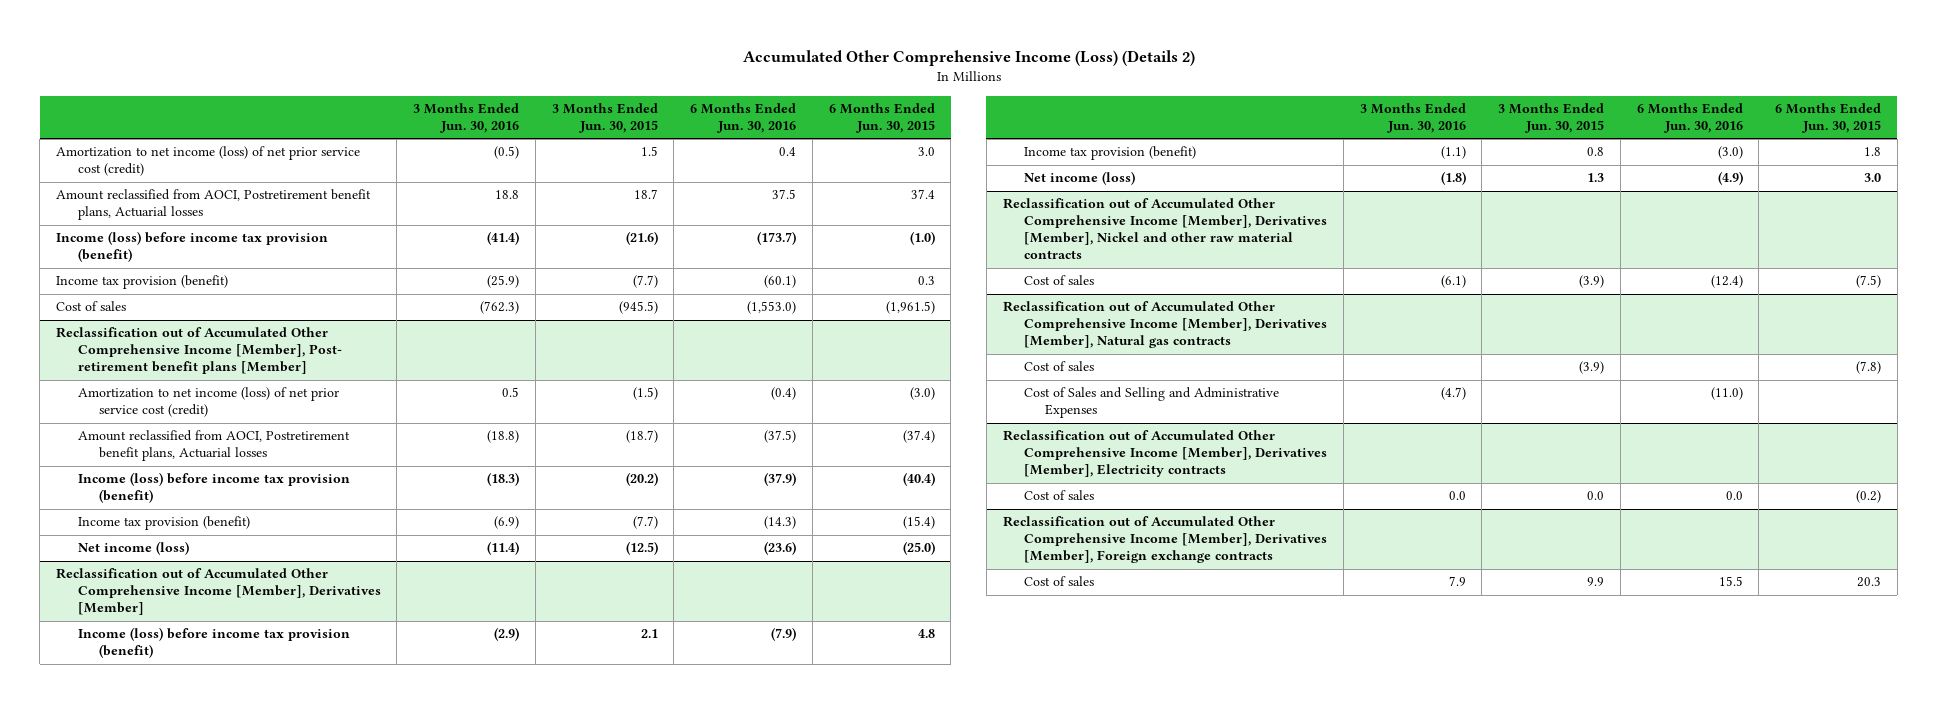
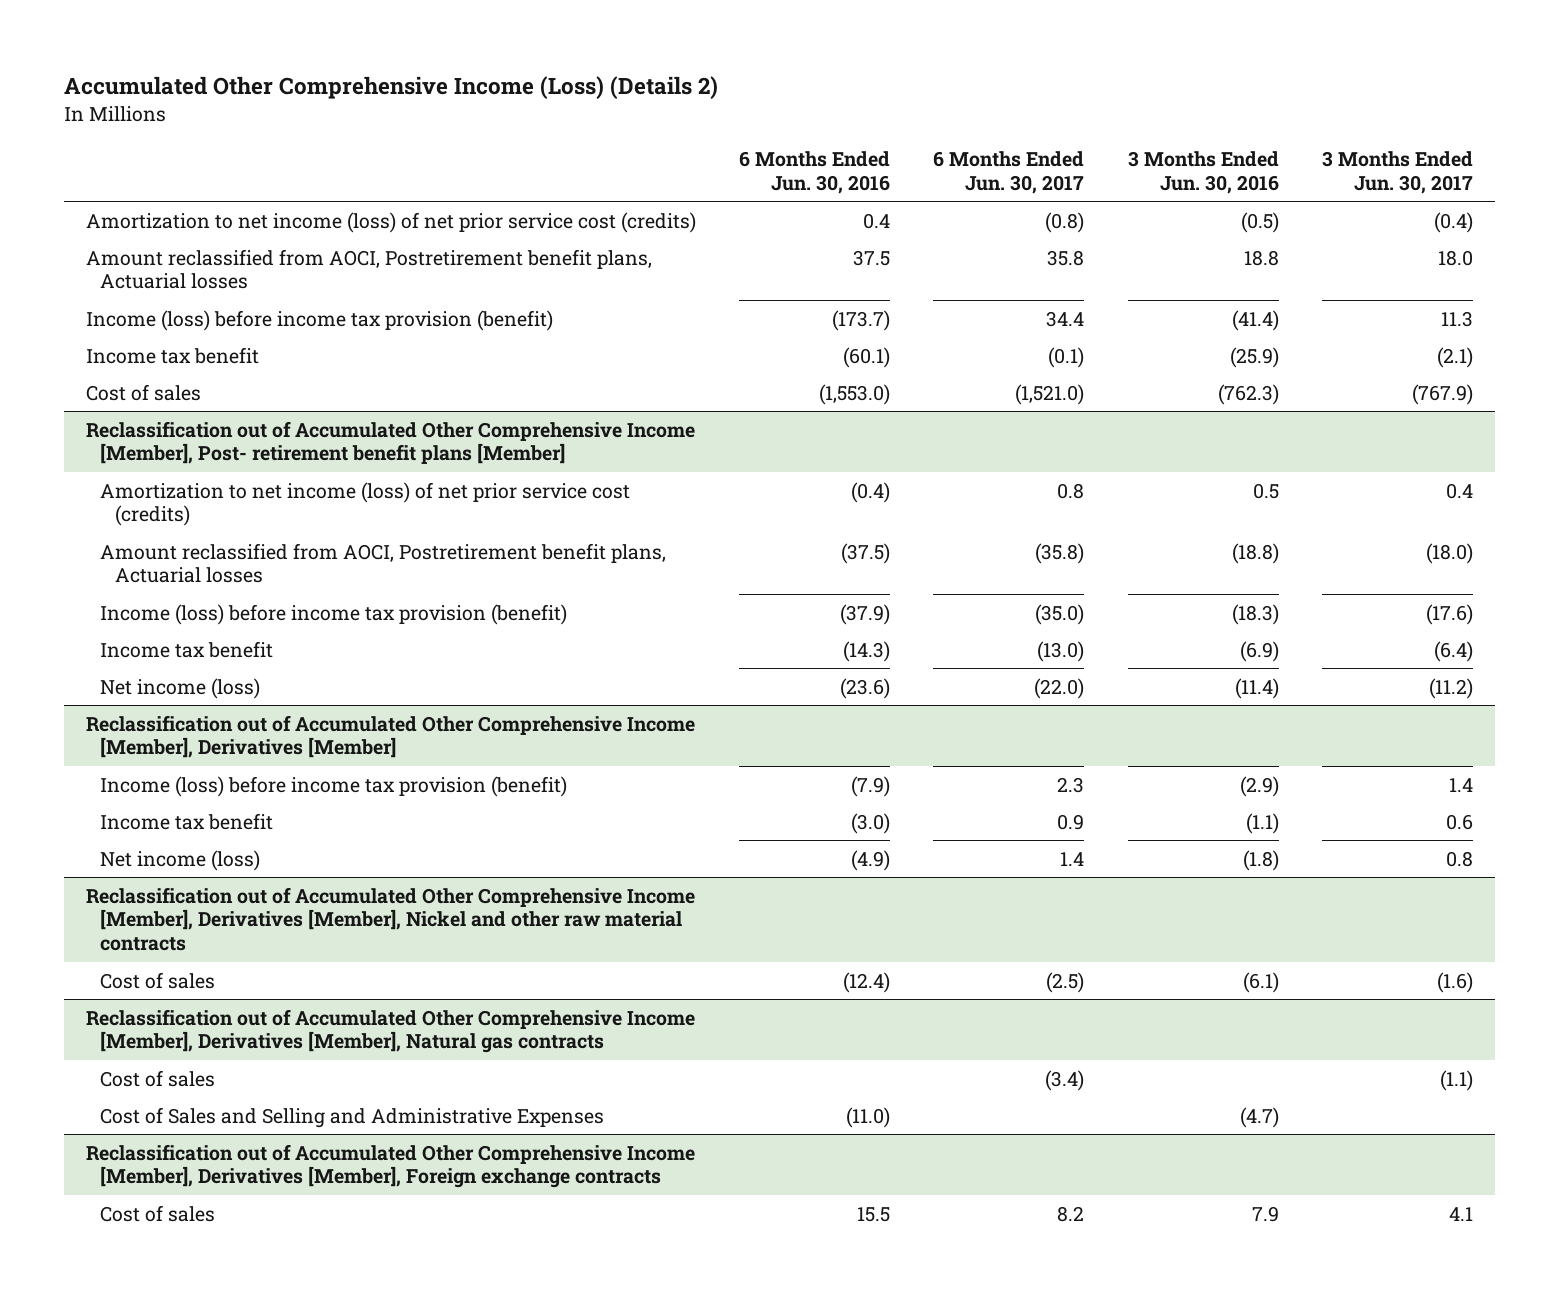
[551,103,658,134] 3 Months Ended Jun. 30, 2015 -> none
[828,103,935,134] 6 Months Ended Jun. 30, 2015 -> none
none -> [933,150,1085,194] 6 Months Ended Jun. 30, 2017
none -> [1322,150,1474,194] 3 Months Ended Jun. 30, 2017
[56,146,361,177] Amortization to net income (loss) of net prior service cost (credit) -> [85,211,696,233] Amortization to net income (loss) of net prior service cost (credits)
[56,275,229,290] Income tax provision (benefit) -> [85,346,259,364] Income tax benefit
[77,387,339,418] Amortization to net income (loss) of net prior service cost (credit) -> [100,481,631,527] Amortization to net income (loss) of net prior service cost (credits)
[77,516,250,531] Income tax provision (benefit) -> [100,640,274,658] Income tax benefit
[1024,146,1197,161] Income tax provision (benefit) -> [100,812,274,830] Income tax benefit
[1002,430,1328,478] Reclassification out of Accumulated Other Comprehensive Income [Member], Derivatives [Member], Electricity contracts -> none
[1024,490,1095,501] Cost of sales -> none

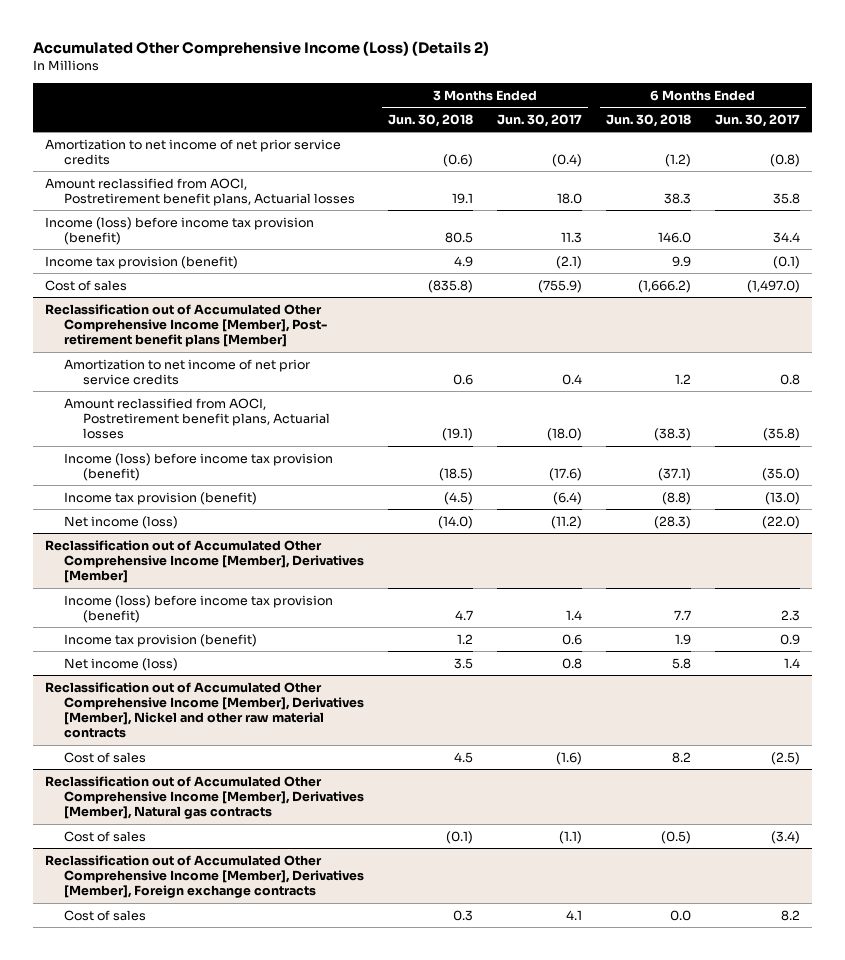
[738,150,890,194] 6 Months Ended Jun. 30, 2016 -> none
[1127,150,1279,194] 3 Months Ended Jun. 30, 2016 -> none
none -> [388,113,474,127] Jun. 30, 2018
none -> [605,113,691,127] Jun. 30, 2018
[85,211,696,233] Amortization to net income (loss) of net prior service cost (credits) -> [45,138,342,165] Amortization to net income of net prior service credits
[85,346,259,364] Income tax benefit -> [45,255,239,269] Income tax provision (benefit)
[1015,383,1085,405] (1,521.0) -> [746,279,800,293] (1,497.0)
[1412,383,1474,405] (767.9) -> [537,279,582,293] (755.9)
[100,481,631,527] Amortization to net income (loss) of net prior service cost (credits) -> [64,358,311,385] Amortization to net income of net prior service credits
[100,640,274,658] Income tax benefit -> [64,491,258,505] Income tax provision (benefit)
[100,812,274,830] Income tax benefit -> [64,633,258,647] Income tax provision (benefit)
[100,1106,605,1128] Cost of Sales and Selling and Administrative Expenses -> none

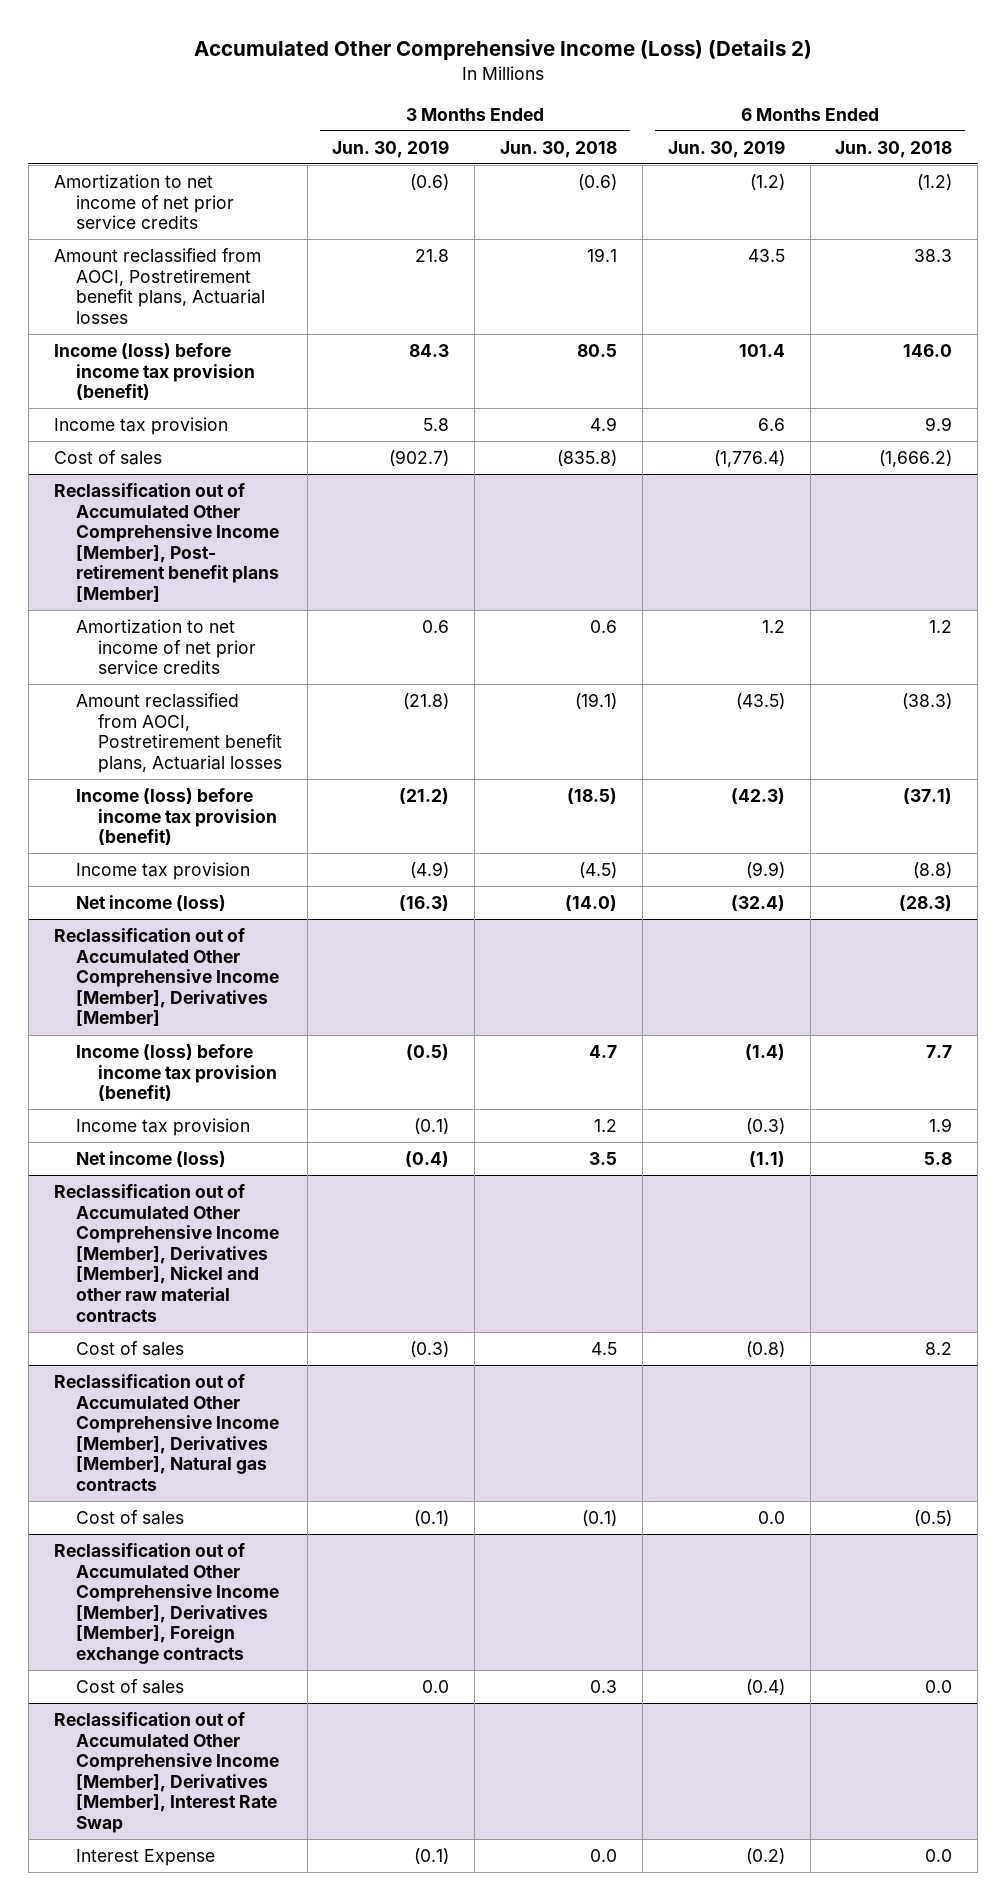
[496,113,582,127] Jun. 30, 2017 -> none
[714,113,800,127] Jun. 30, 2017 -> none
none -> [332,139,450,158] Jun. 30, 2019
none -> [667,139,785,158] Jun. 30, 2019
[45,255,239,269] Income tax provision (benefit) -> [53,417,228,436] Income tax provision
[64,491,258,505] Income tax provision (benefit) -> [75,862,250,881] Income tax provision
[64,633,258,647] Income tax provision (benefit) -> [75,1118,250,1137] Income tax provision
none -> [53,1712,279,1834] Reclassification out of Accumulated Other Comprehensive Income [Member], Derivatives [Member], Interest Rate Swap
none -> [75,1849,215,1867] Interest Expense

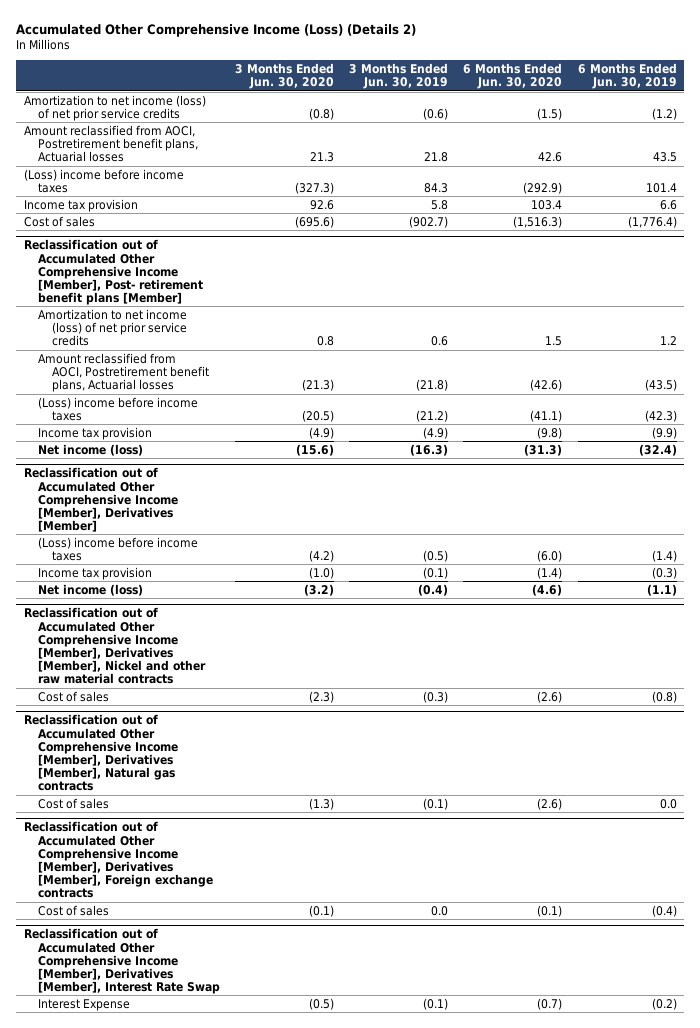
[500,140,618,158] Jun. 30, 2018 -> none
[835,140,953,158] Jun. 30, 2018 -> none
none -> [234,62,334,90] 3 Months Ended Jun. 30, 2020
none -> [463,62,563,90] 6 Months Ended Jun. 30, 2020
[53,174,234,230] Amortization to net income of net prior service credits -> [23,94,206,121] Amortization to net income (loss) of net prior service credits
[53,343,255,401] Income (loss) before income tax provision (benefit) -> [23,168,184,193] (Loss) income before income taxes
[75,619,256,675] Amortization to net income of net prior service credits -> [37,308,187,347] Amortization to net income (loss) of net prior service credits
[75,788,277,846] Income (loss) before income tax provision (benefit) -> [37,396,198,421] (Loss) income before income taxes
[75,1044,277,1102] Income (loss) before income tax provision (benefit) -> [37,536,198,561] (Loss) income before income taxes

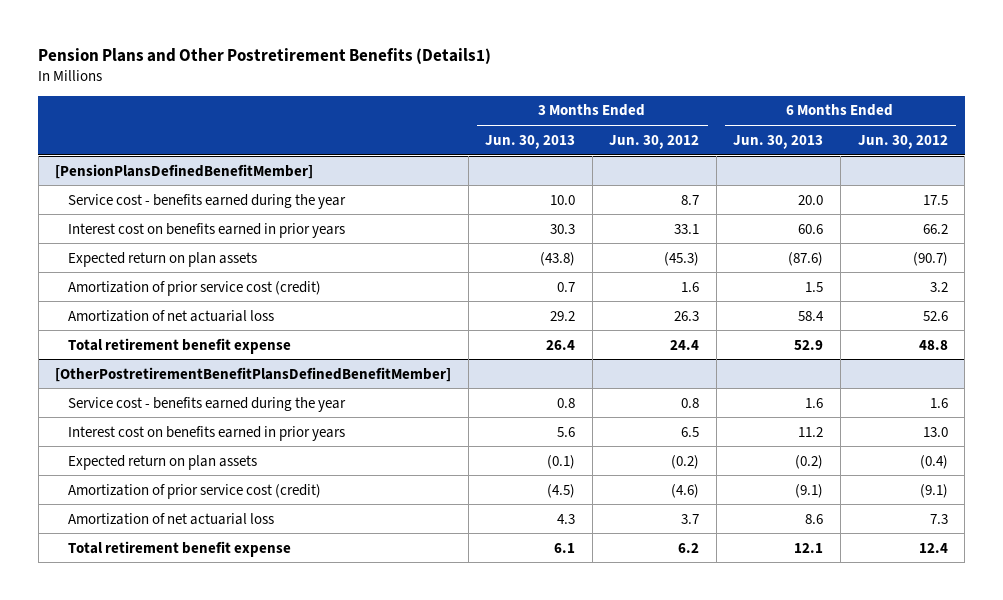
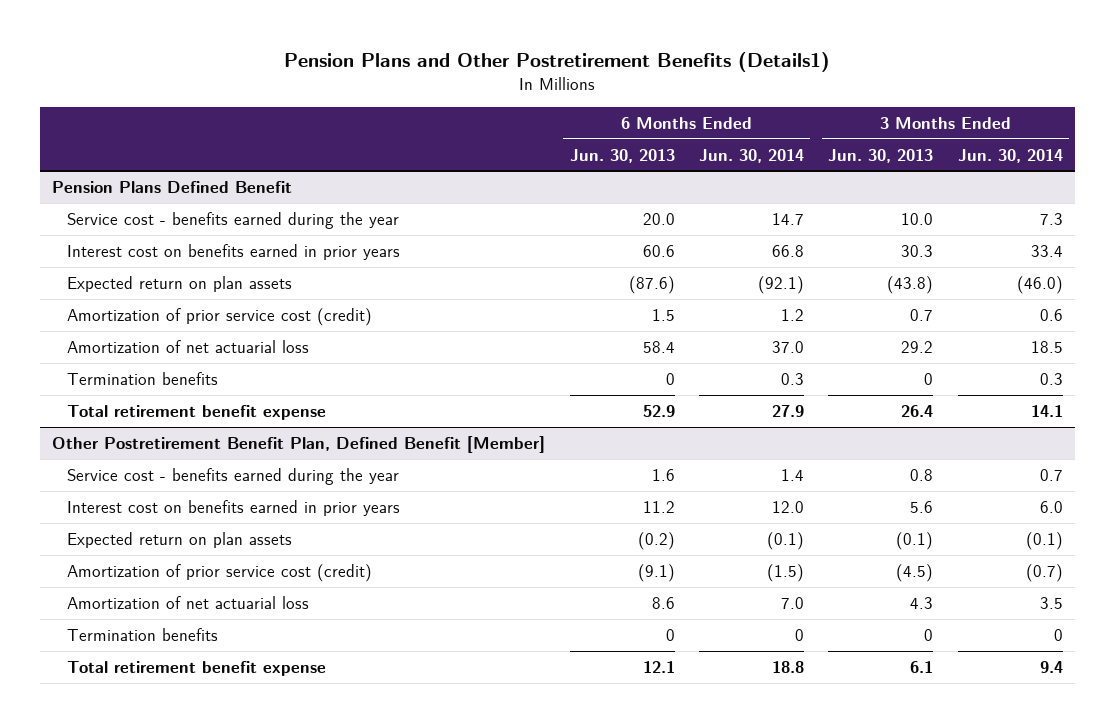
[609,134,700,149] Jun. 30, 2012 -> none
[857,134,948,149] Jun. 30, 2012 -> none
none -> [698,148,804,163] Jun. 30, 2014
none -> [957,148,1063,163] Jun. 30, 2014
[55,163,314,179] [PensionPlansDefinedBenefitMember] -> none
none -> [52,180,293,193] Pension Plans Defined Benefit
none -> [67,371,219,385] Termination benefits
[55,366,452,382] [OtherPostretirementBenefitPlansDefinedBenefitMember] -> none
none -> [52,435,546,453] Other Postretirement Benefit Plan, Defined Benefit [Member]
none -> [67,627,219,641] Termination benefits

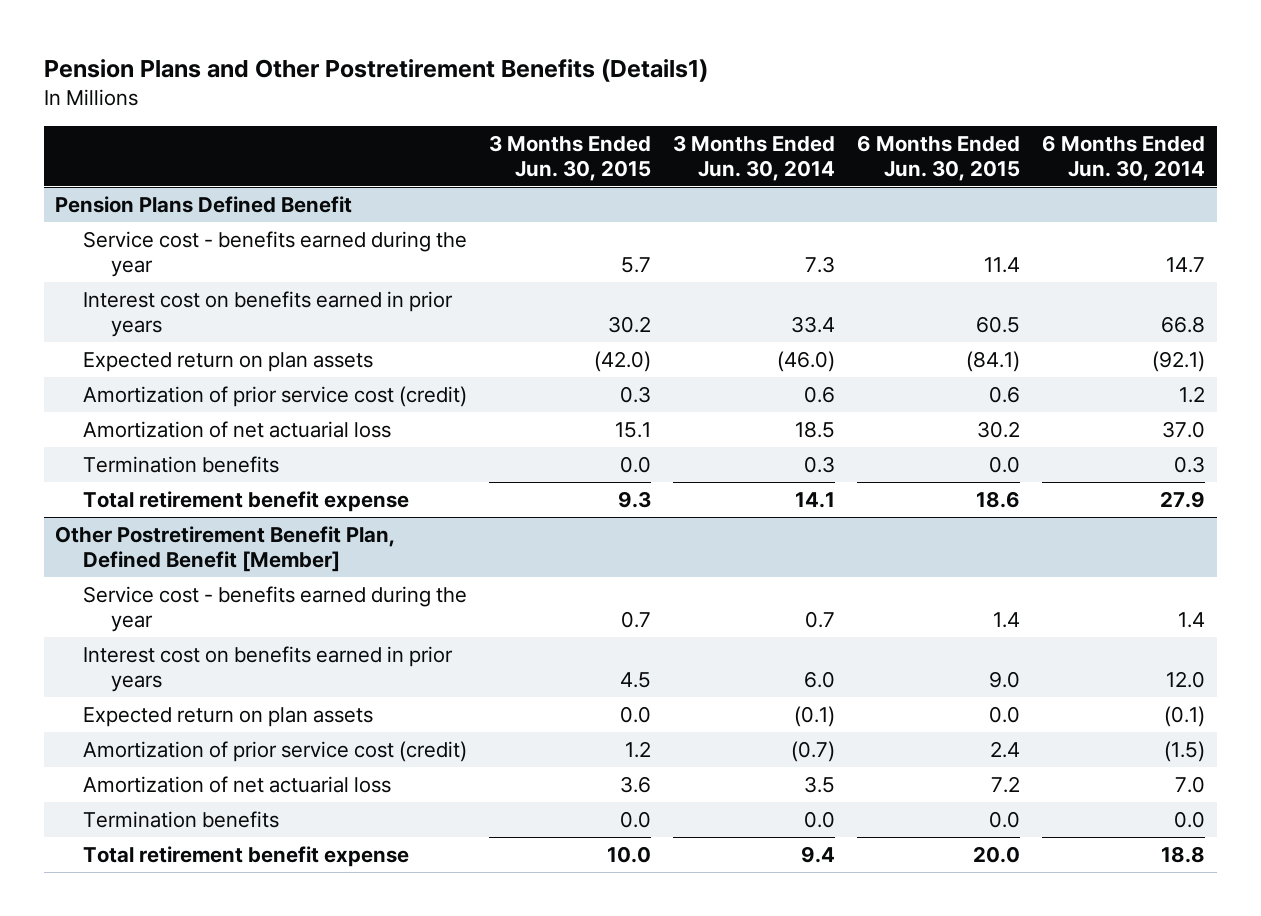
[569,148,675,163] Jun. 30, 2013 -> none
[828,148,934,163] Jun. 30, 2013 -> none
none -> [489,134,652,181] 3 Months Ended Jun. 30, 2015
none -> [857,134,1021,181] 6 Months Ended Jun. 30, 2015
[794,628,804,641] 0 -> [1174,811,1206,829] 0.0
[1053,628,1063,641] 0 -> [804,811,836,829] 0.0

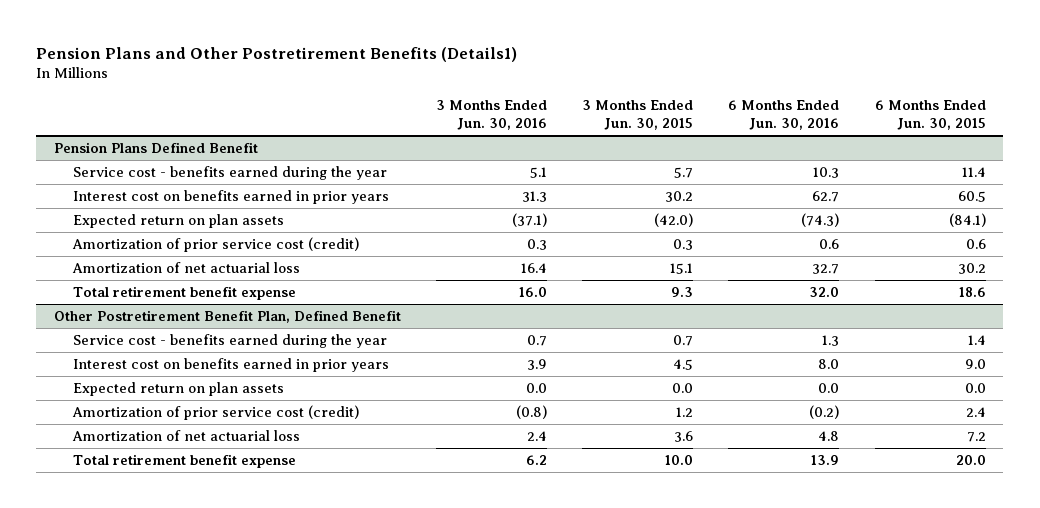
[673,134,836,181] 3 Months Ended Jun. 30, 2014 -> none
[1042,134,1206,181] 6 Months Ended Jun. 30, 2014 -> none
none -> [436,99,548,131] 3 Months Ended Jun. 30, 2016
none -> [728,99,840,131] 6 Months Ended Jun. 30, 2016
[83,456,280,474] Termination benefits -> none
[55,526,396,572] Other Postretirement Benefit Plan, Defined Benefit [Member] -> [53,309,401,323] Other Postretirement Benefit Plan, Defined Benefit
[83,811,280,829] Termination benefits -> none

